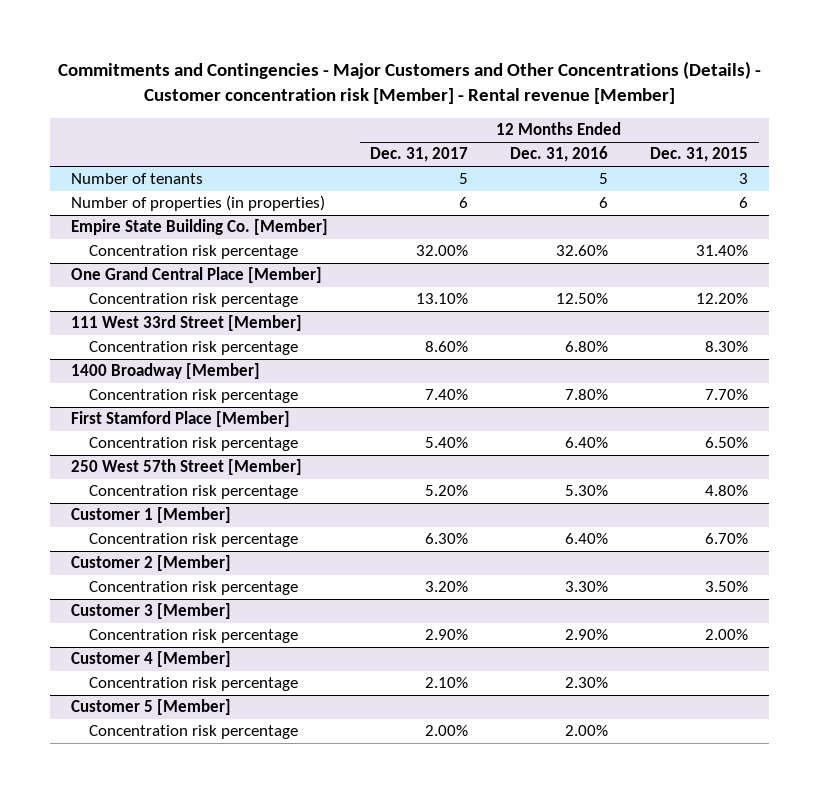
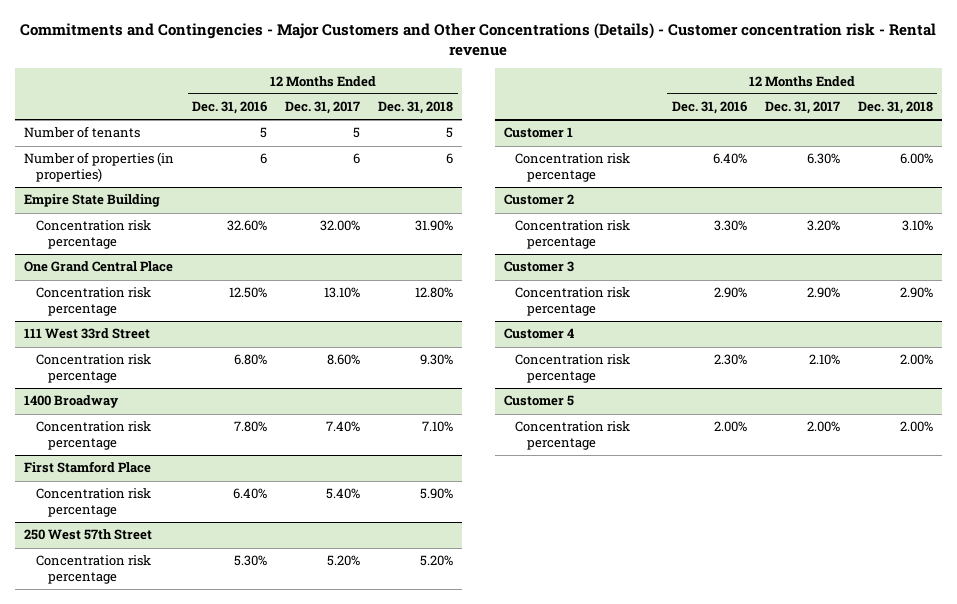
[57,60,761,105] Commitments and Contingencies - Major Customers and Other Concentrations (Details) - Customer concentration risk [Member] - Rental revenue [Member] -> [20,23,937,57] Commitments and Contingencies - Major Customers and Other Concentrations (Details) - Customer concentration risk - Rental revenue
[650,147,749,163] Dec. 31, 2015 -> none
none -> [378,101,454,115] Dec. 31, 2018
[71,219,329,236] Empire State Building Co. [Member] -> [24,194,161,208] Empire State Building
[71,267,323,284] One Grand Central Place [Member] -> [24,261,174,273] One Grand Central Place
[71,315,303,332] 111 West 33rd Street [Member] -> [24,328,151,340] 111 West 33rd Street
[71,363,261,380] 1400 Broadway [Member] -> [24,395,120,409] 1400 Broadway
[71,411,291,428] First Stamford Place [Member] -> [24,461,152,474] First Stamford Place
[71,459,303,476] 250 West 57th Street [Member] -> [24,529,153,541] 250 West 57th Street
[71,507,232,524] Customer 1 [Member] -> [503,127,573,139] Customer 1
[71,555,232,572] Customer 2 [Member] -> [503,194,574,206] Customer 2
[71,603,232,620] Customer 3 [Member] -> [503,261,574,273] Customer 3
[71,651,232,668] Customer 4 [Member] -> [503,328,574,340] Customer 4
[71,699,232,716] Customer 5 [Member] -> [503,395,574,407] Customer 5

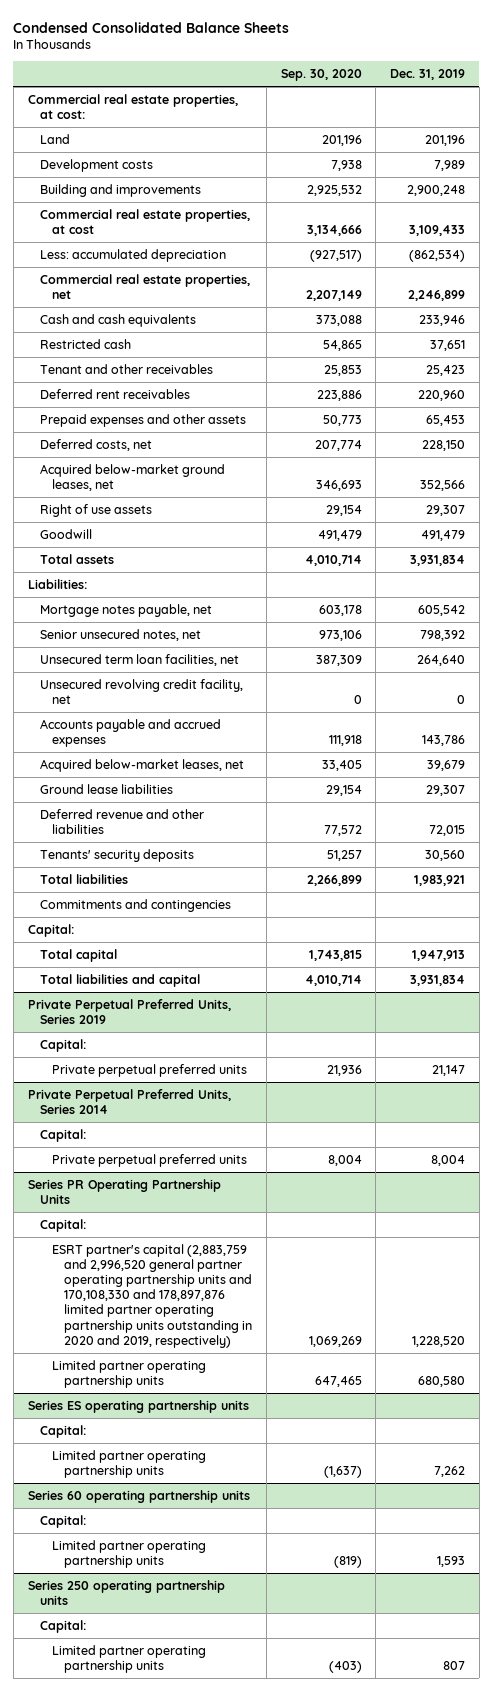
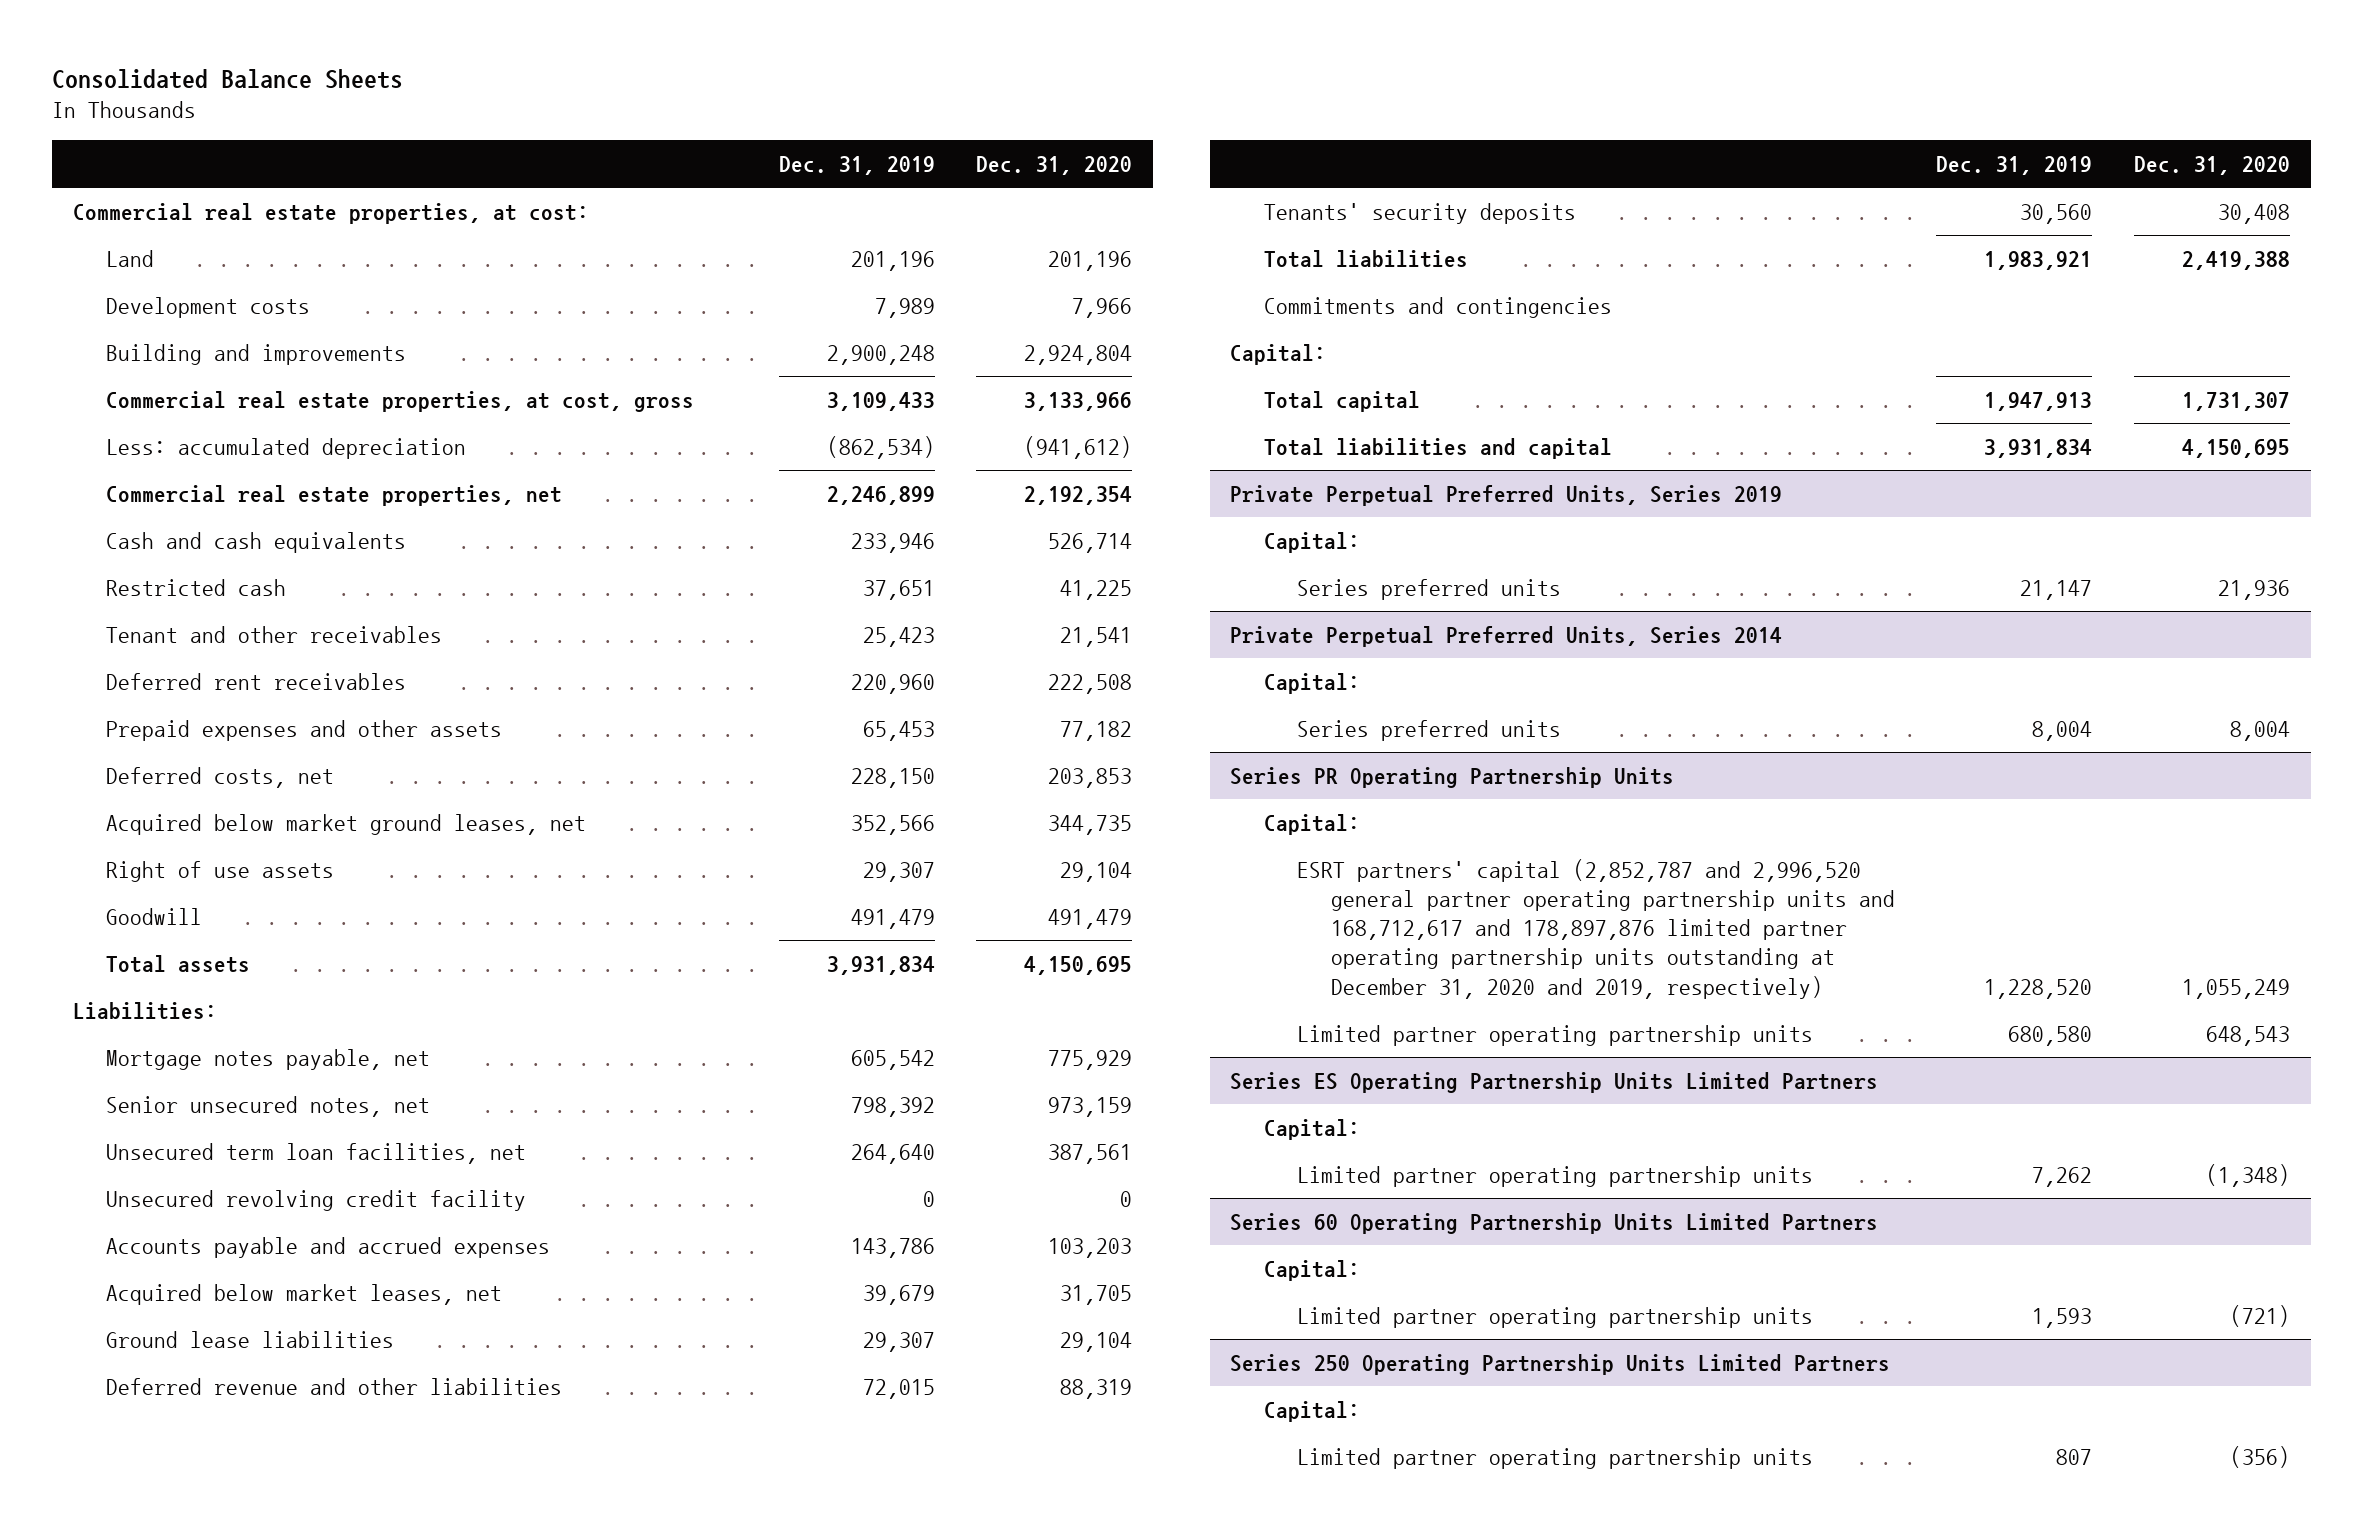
[13,21,290,33] Condensed Consolidated Balance Sheets -> [52,69,404,90] Consolidated Balance Sheets
[280,69,362,82] Sep. 30, 2020 -> none
none -> [976,155,1133,175] Dec. 31, 2020
[39,208,250,234] Commercial real estate properties, at cost -> [106,390,695,412] Commercial real estate properties, at cost, gross
[39,463,225,491] Acquired below-market ground leases, net -> [106,813,587,835] Acquired below market ground leases, net
[39,678,243,704] Unsecured revolving credit facility, net -> [106,1189,527,1211] Unsecured revolving credit facility
[39,758,244,772] Acquired below-market leases, net -> [106,1283,503,1305] Acquired below market leases, net
[51,1063,247,1077] Private perpetual preferred units -> [1297,578,1562,600] Series preferred units
[51,1153,247,1167] Private perpetual preferred units -> [1297,719,1562,741] Series preferred units
[51,1243,253,1348] ESRT partner's capital (2,883,759 and 2,996,520 general partner operating partnership units and 170,108,330 and 178,897,876 limited partner operating partnership units outstanding in 2020 and 2019, respectively) -> [1297,858,1895,999] ESRT partners' capital (2,852,787 and 2,996,520 general partner operating partnership units and 168,712,617 and 178,897,876 limited partner operating partnership units outstanding at December 31, 2020 and 2019, respectively)
[27,1399,249,1413] Series ES operating partnership units -> [1230,1071,1879,1093] Series ES Operating Partnership Units Limited Partners
[27,1489,250,1503] Series 60 operating partnership units -> [1230,1212,1879,1234] Series 60 Operating Partnership Units Limited Partners
[27,1579,225,1605] Series 250 operating partnership units -> [1230,1353,1891,1375] Series 250 Operating Partnership Units Limited Partners

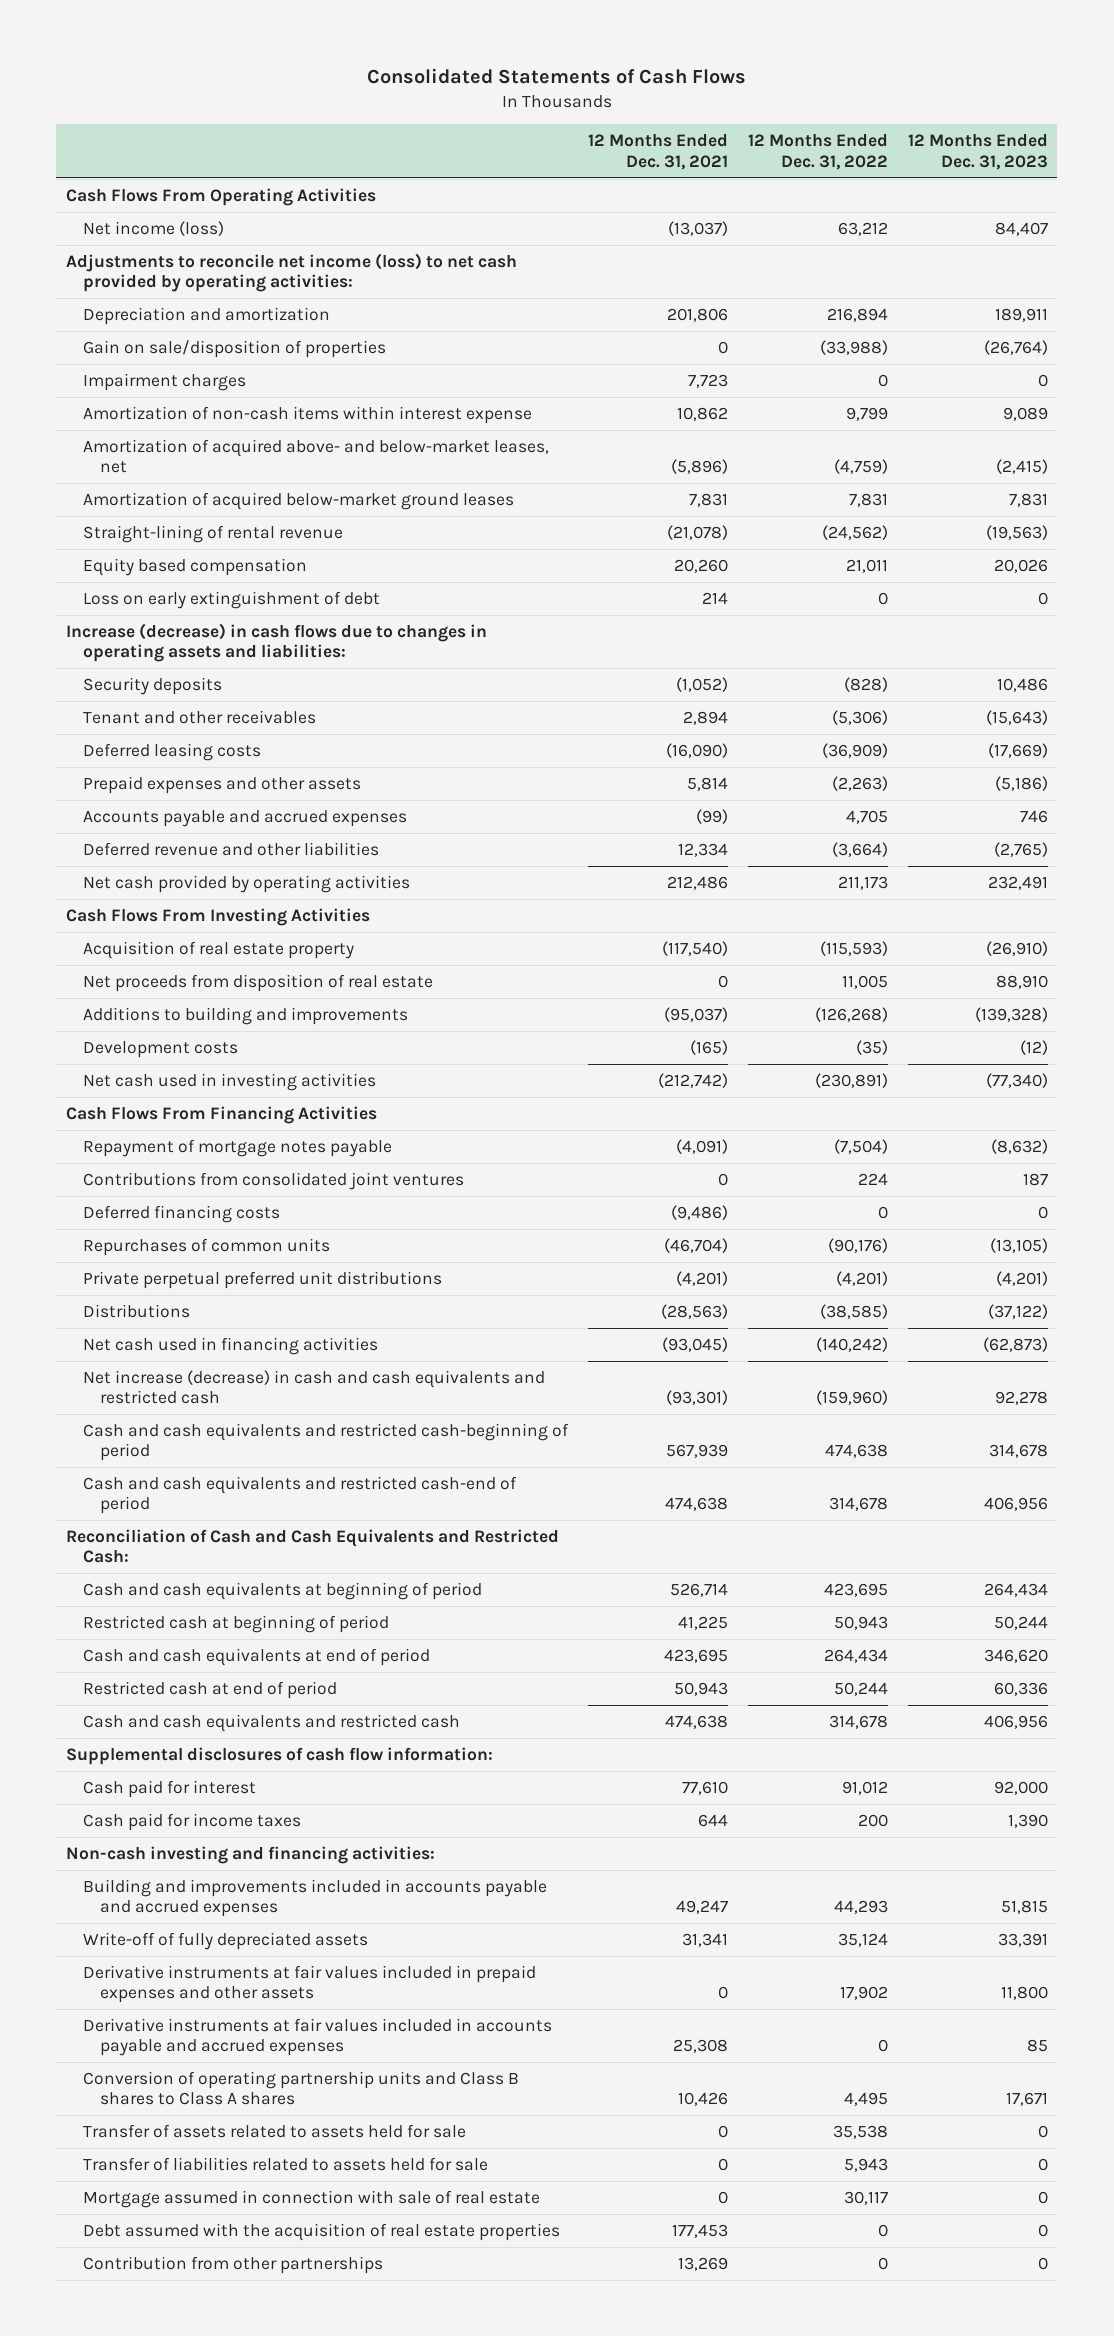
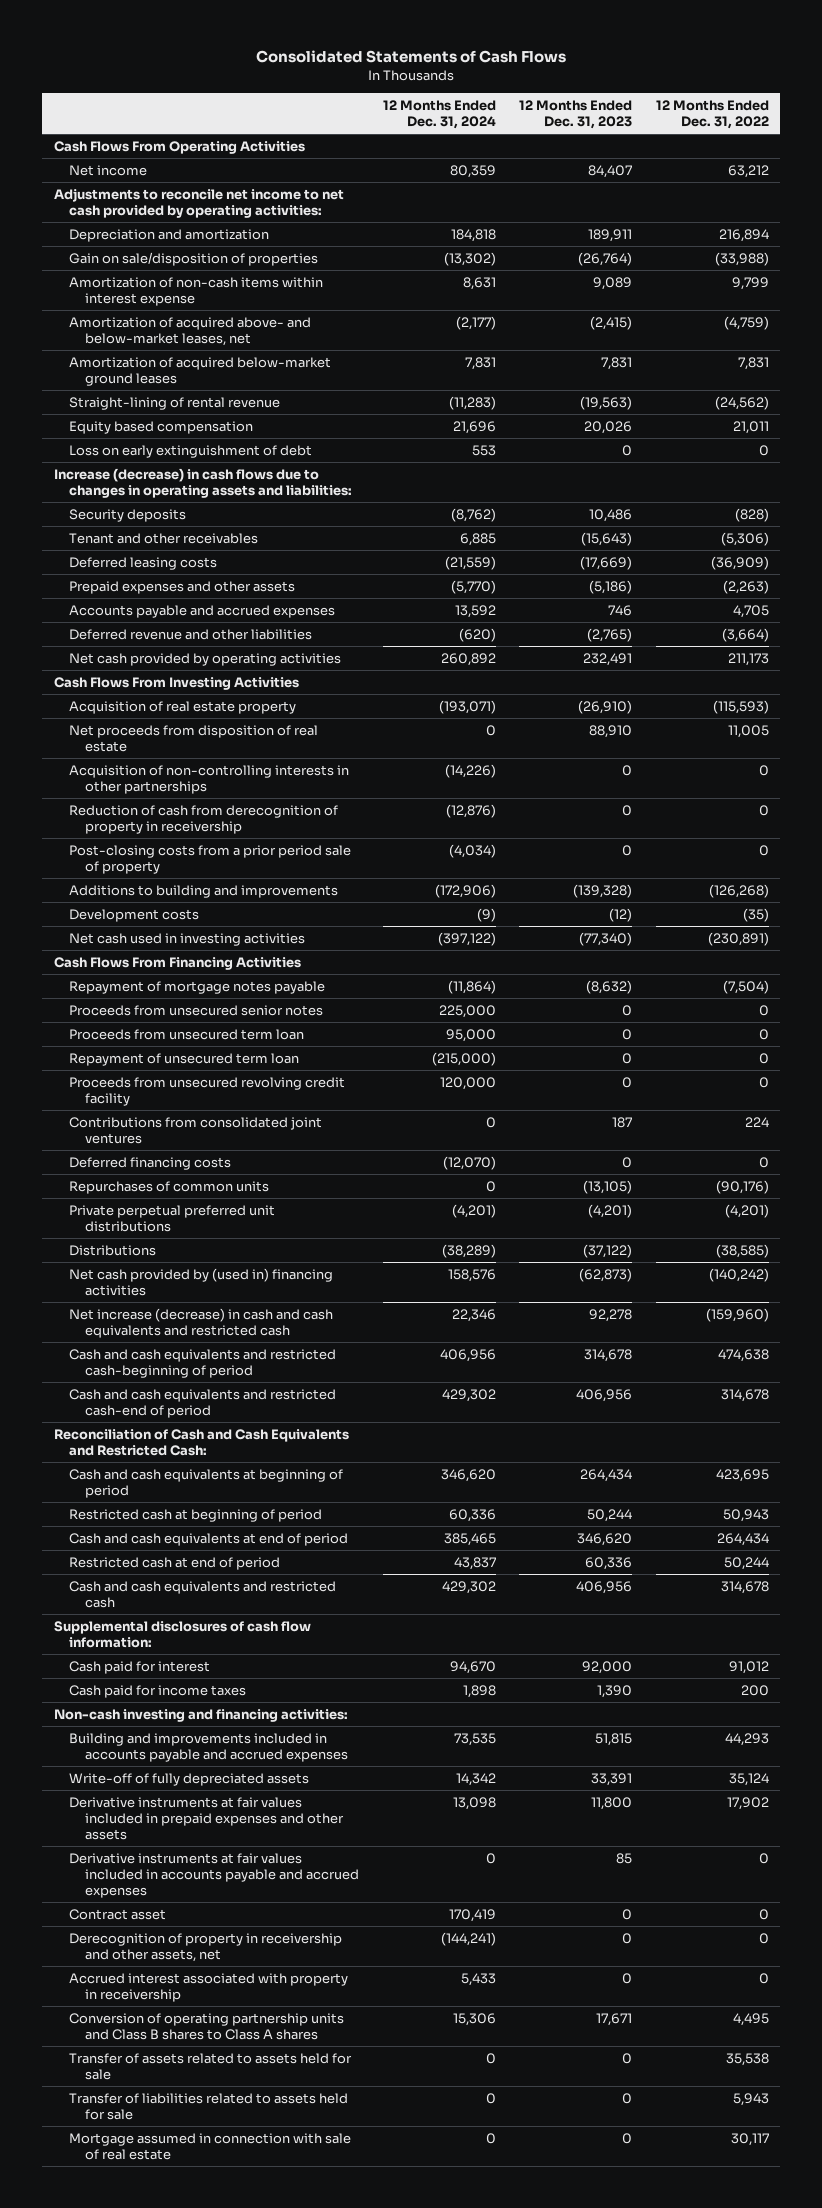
[588,134,729,170] 12 Months Ended Dec. 31, 2021 -> none
none -> [382,100,496,130] 12 Months Ended Dec. 31, 2024
[83,221,225,237] Net income (loss) -> [69,164,148,176] Net income
[66,253,518,293] Adjustments to reconcile net income (loss) to net cash provided by operating activities: -> [53,187,344,218] Adjustments to reconcile net income to net cash provided by operating activities:
[83,373,247,392] Impairment charges -> none
none -> [69,764,350,794] Acquisition of non-controlling interests in other partnerships
none -> [69,804,339,834] Reduction of cash from derecognition of property in receivership
none -> [69,844,352,874] Post-closing costs from a prior period sale of property
none -> [69,1004,324,1016] Proceeds from unsecured senior notes
none -> [69,1028,305,1040] Proceeds from unsecured term loan
none -> [69,1052,300,1066] Repayment of unsecured term loan
none -> [69,1076,346,1106] Proceeds from unsecured revolving credit facility
[83,1337,379,1356] Net cash used in financing activities -> [69,1267,334,1296] Net cash provided by (used in) financing activities
none -> [69,1908,167,1920] Contract asset
none -> [69,1932,343,1962] Derecognition of property in receivership and other assets, net
none -> [69,1972,349,2002] Accrued interest associated with property in receivership
[83,2223,561,2242] Debt assumed with the acquisition of real estate properties -> none
[83,2256,384,2275] Contribution from other partnerships -> none

